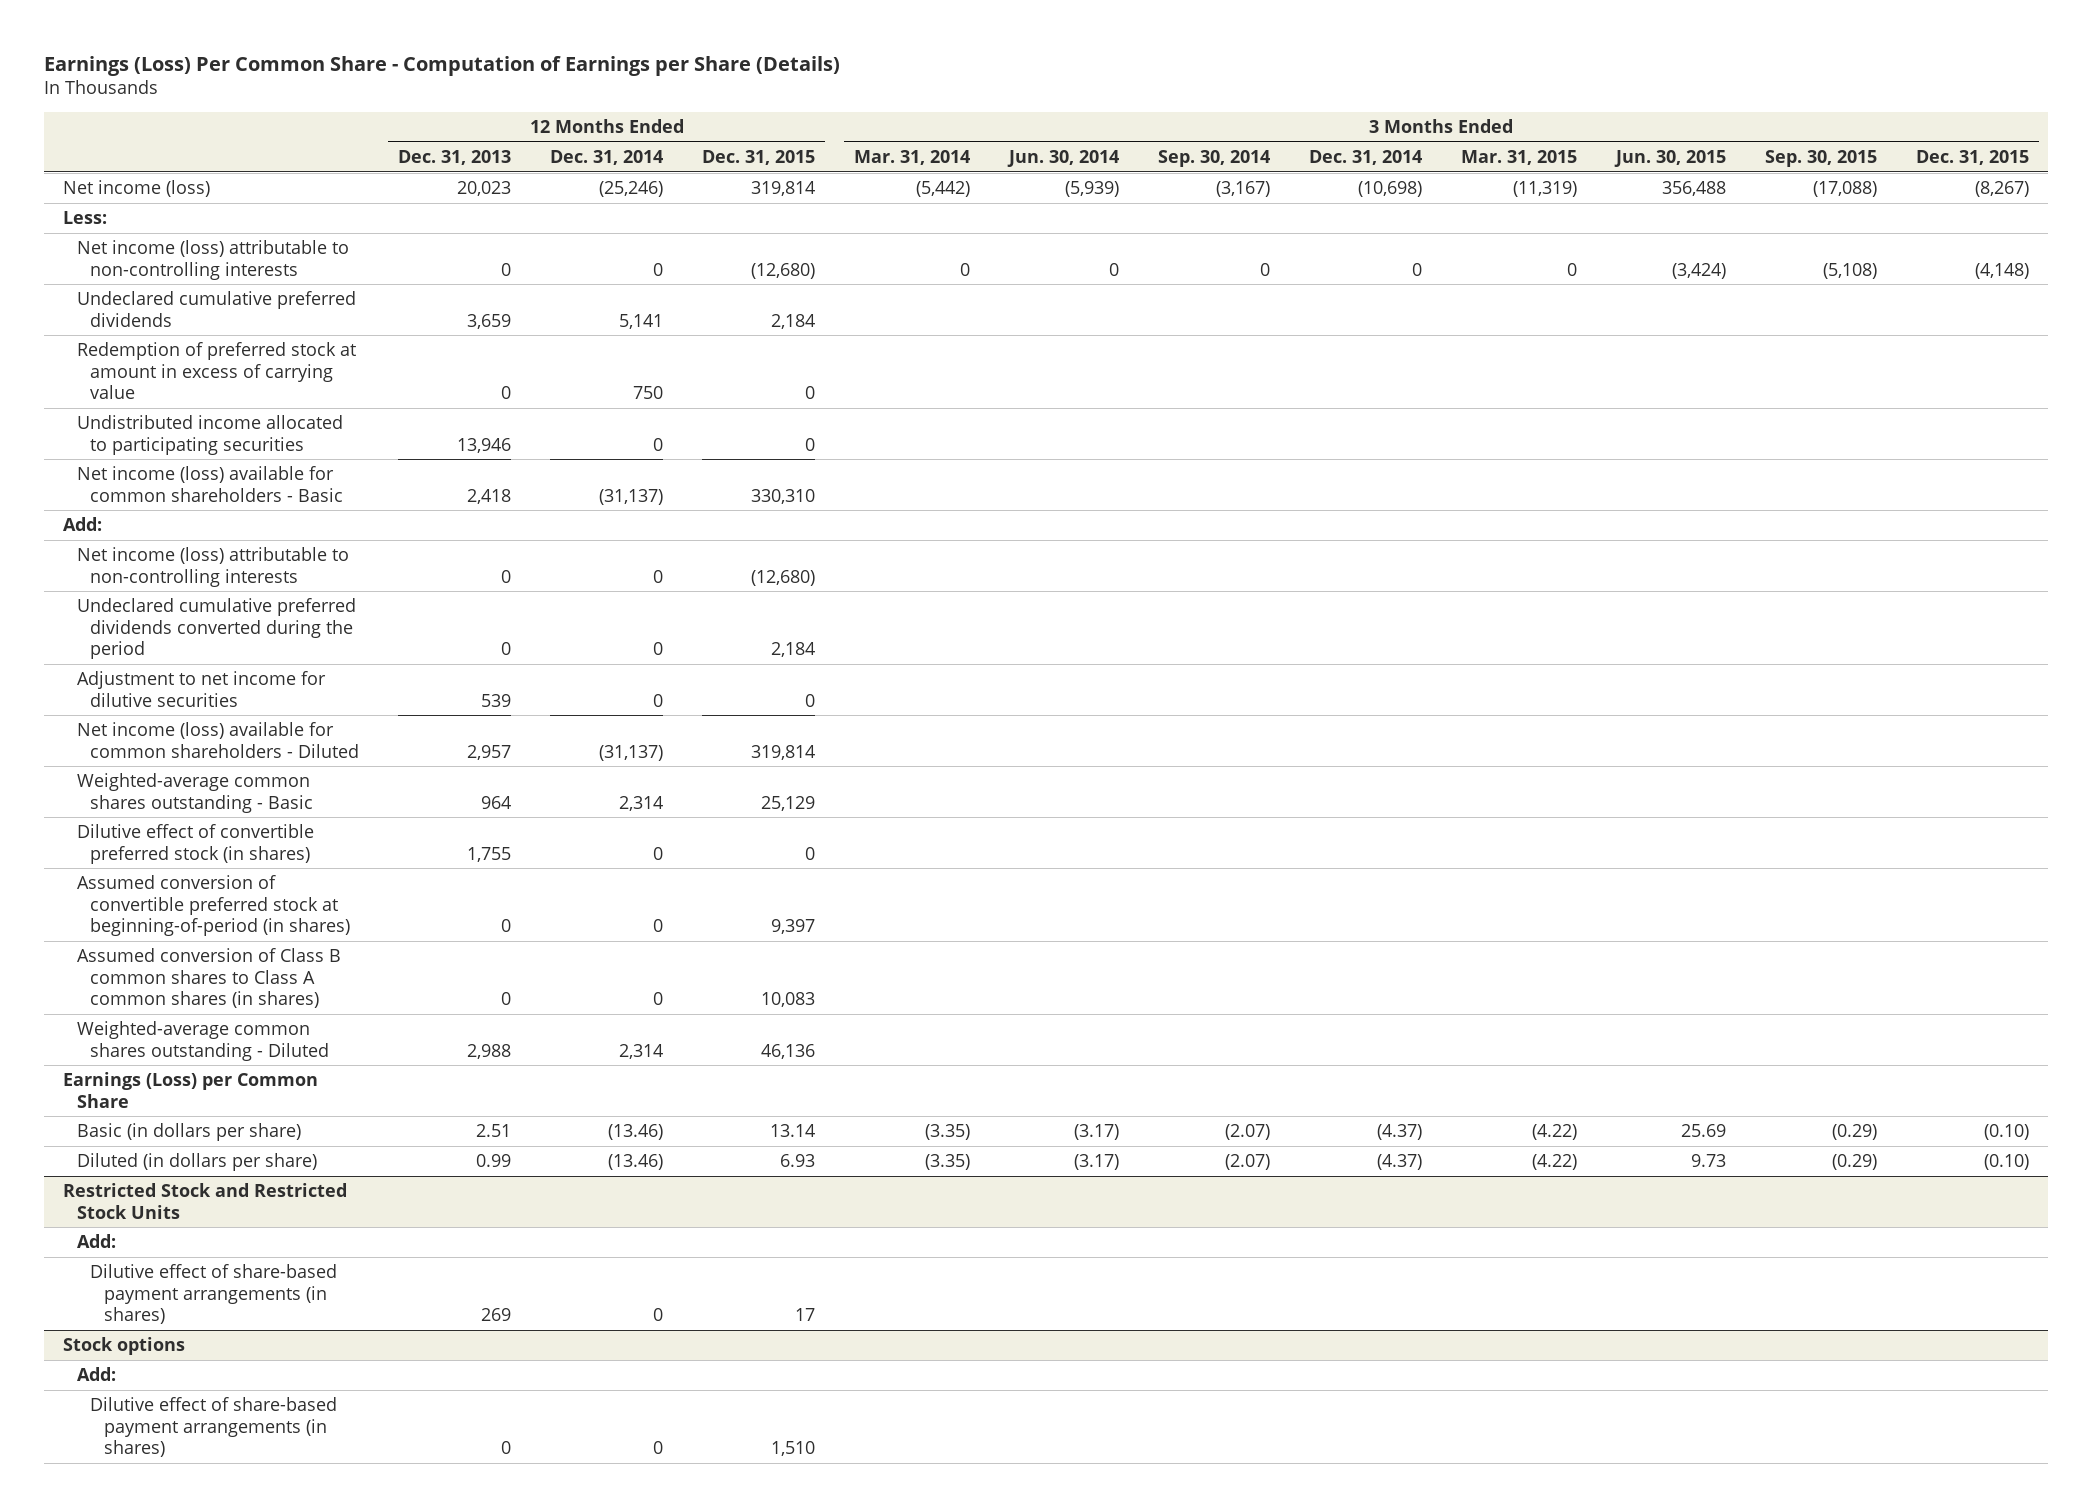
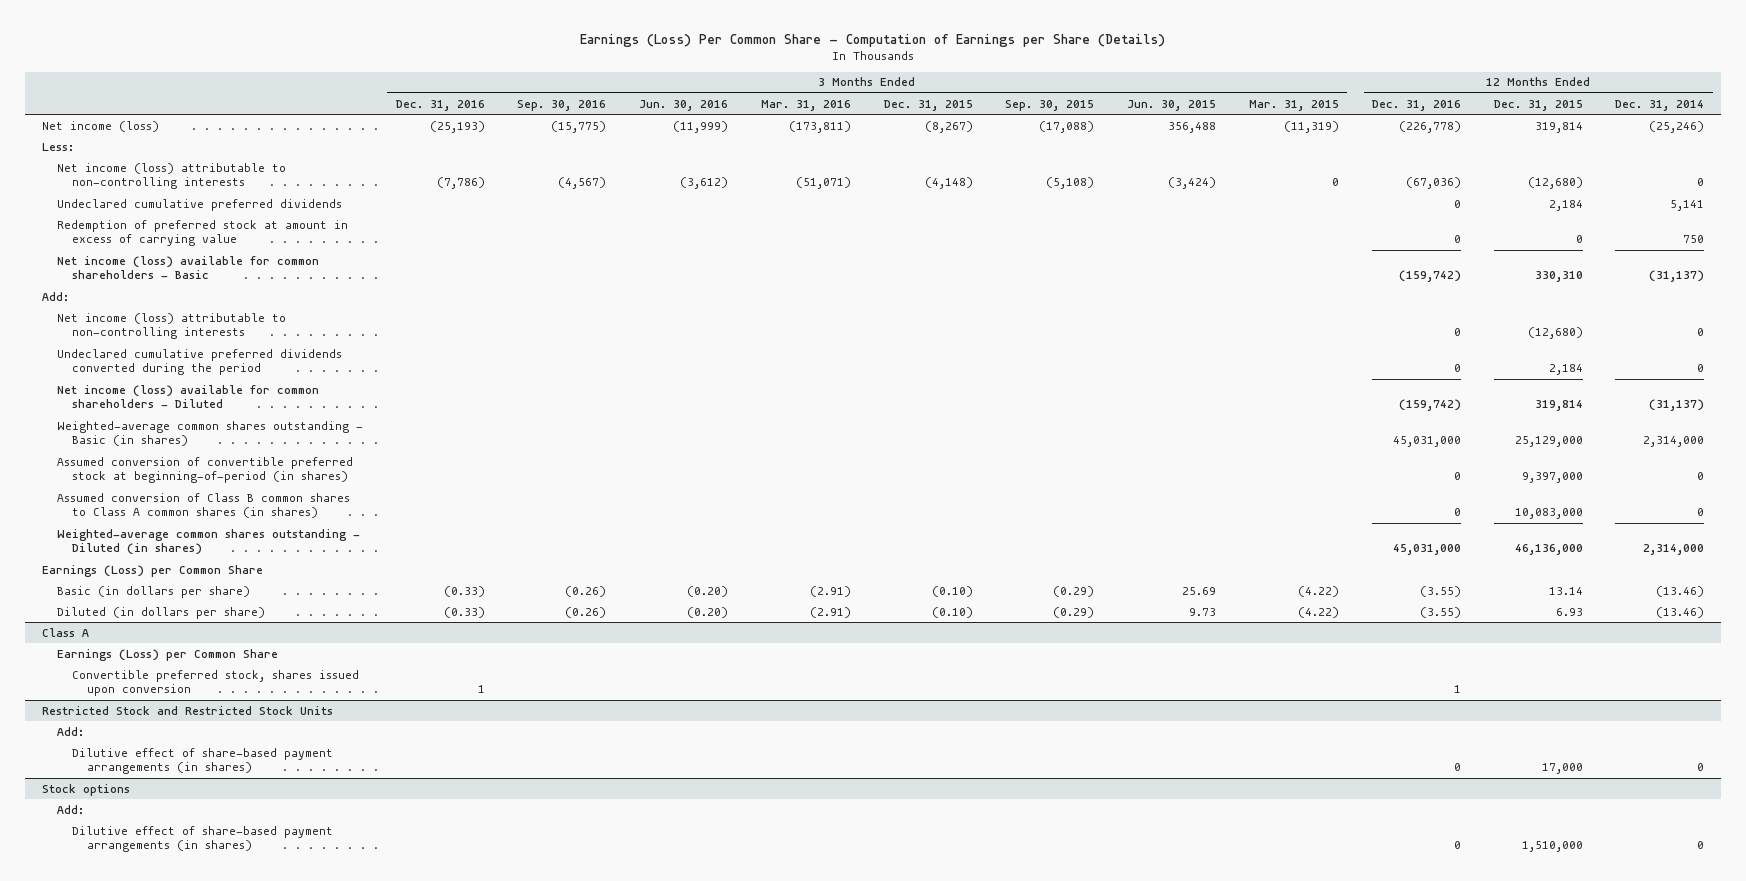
[398,150,512,166] Dec. 31, 2013 -> none
[854,150,971,166] Mar. 31, 2014 -> none
[1007,150,1120,168] Jun. 30, 2014 -> none
[1158,150,1271,168] Sep. 30, 2014 -> none
[1308,150,1422,166] Dec. 31, 2014 -> none
none -> [395,99,485,111] Dec. 31, 2016
none -> [517,99,607,111] Sep. 30, 2016
none -> [639,99,729,111] Jun. 30, 2016
none -> [760,99,851,111] Mar. 31, 2016
none -> [1371,99,1461,111] Dec. 31, 2016
[76,415,343,455] Undistributed income allocated to participating securities -> none
[76,671,326,707] Adjustment to net income for dilutive securities -> none
[76,824,314,864] Dilutive effect of convertible preferred stock (in shares) -> none
[76,773,314,813] Weighted-average common shares outstanding - Basic -> [56,420,363,446] Weighted-average common shares outstanding - Basic (in shares)
[619,795,664,811] 2,314 -> [1643,435,1705,447] 2,314,000
[761,795,816,811] 25,129 -> [1514,435,1583,447] 25,129,000
[771,918,816,934] 9,397 -> [1521,471,1583,483] 9,397,000
[761,991,816,1007] 10,083 -> [1514,507,1583,519] 10,083,000
[76,1021,330,1061] Weighted-average common shares outstanding - Diluted -> [56,528,360,555] Weighted-average common shares outstanding - Diluted (in shares)
[619,1043,664,1059] 2,314 -> [1643,543,1705,555] 2,314,000
[761,1043,816,1059] 46,136 -> [1514,543,1583,555] 46,136,000
none -> [41,627,89,637] Class A
none -> [56,648,278,661] Earnings (Loss) per Common Share
none -> [71,669,359,696] Convertible preferred stock, shares issued upon conversion
[795,1307,816,1321] 17 -> [1541,762,1583,774] 17,000
[771,1440,816,1456] 1,510 -> [1521,840,1583,852] 1,510,000

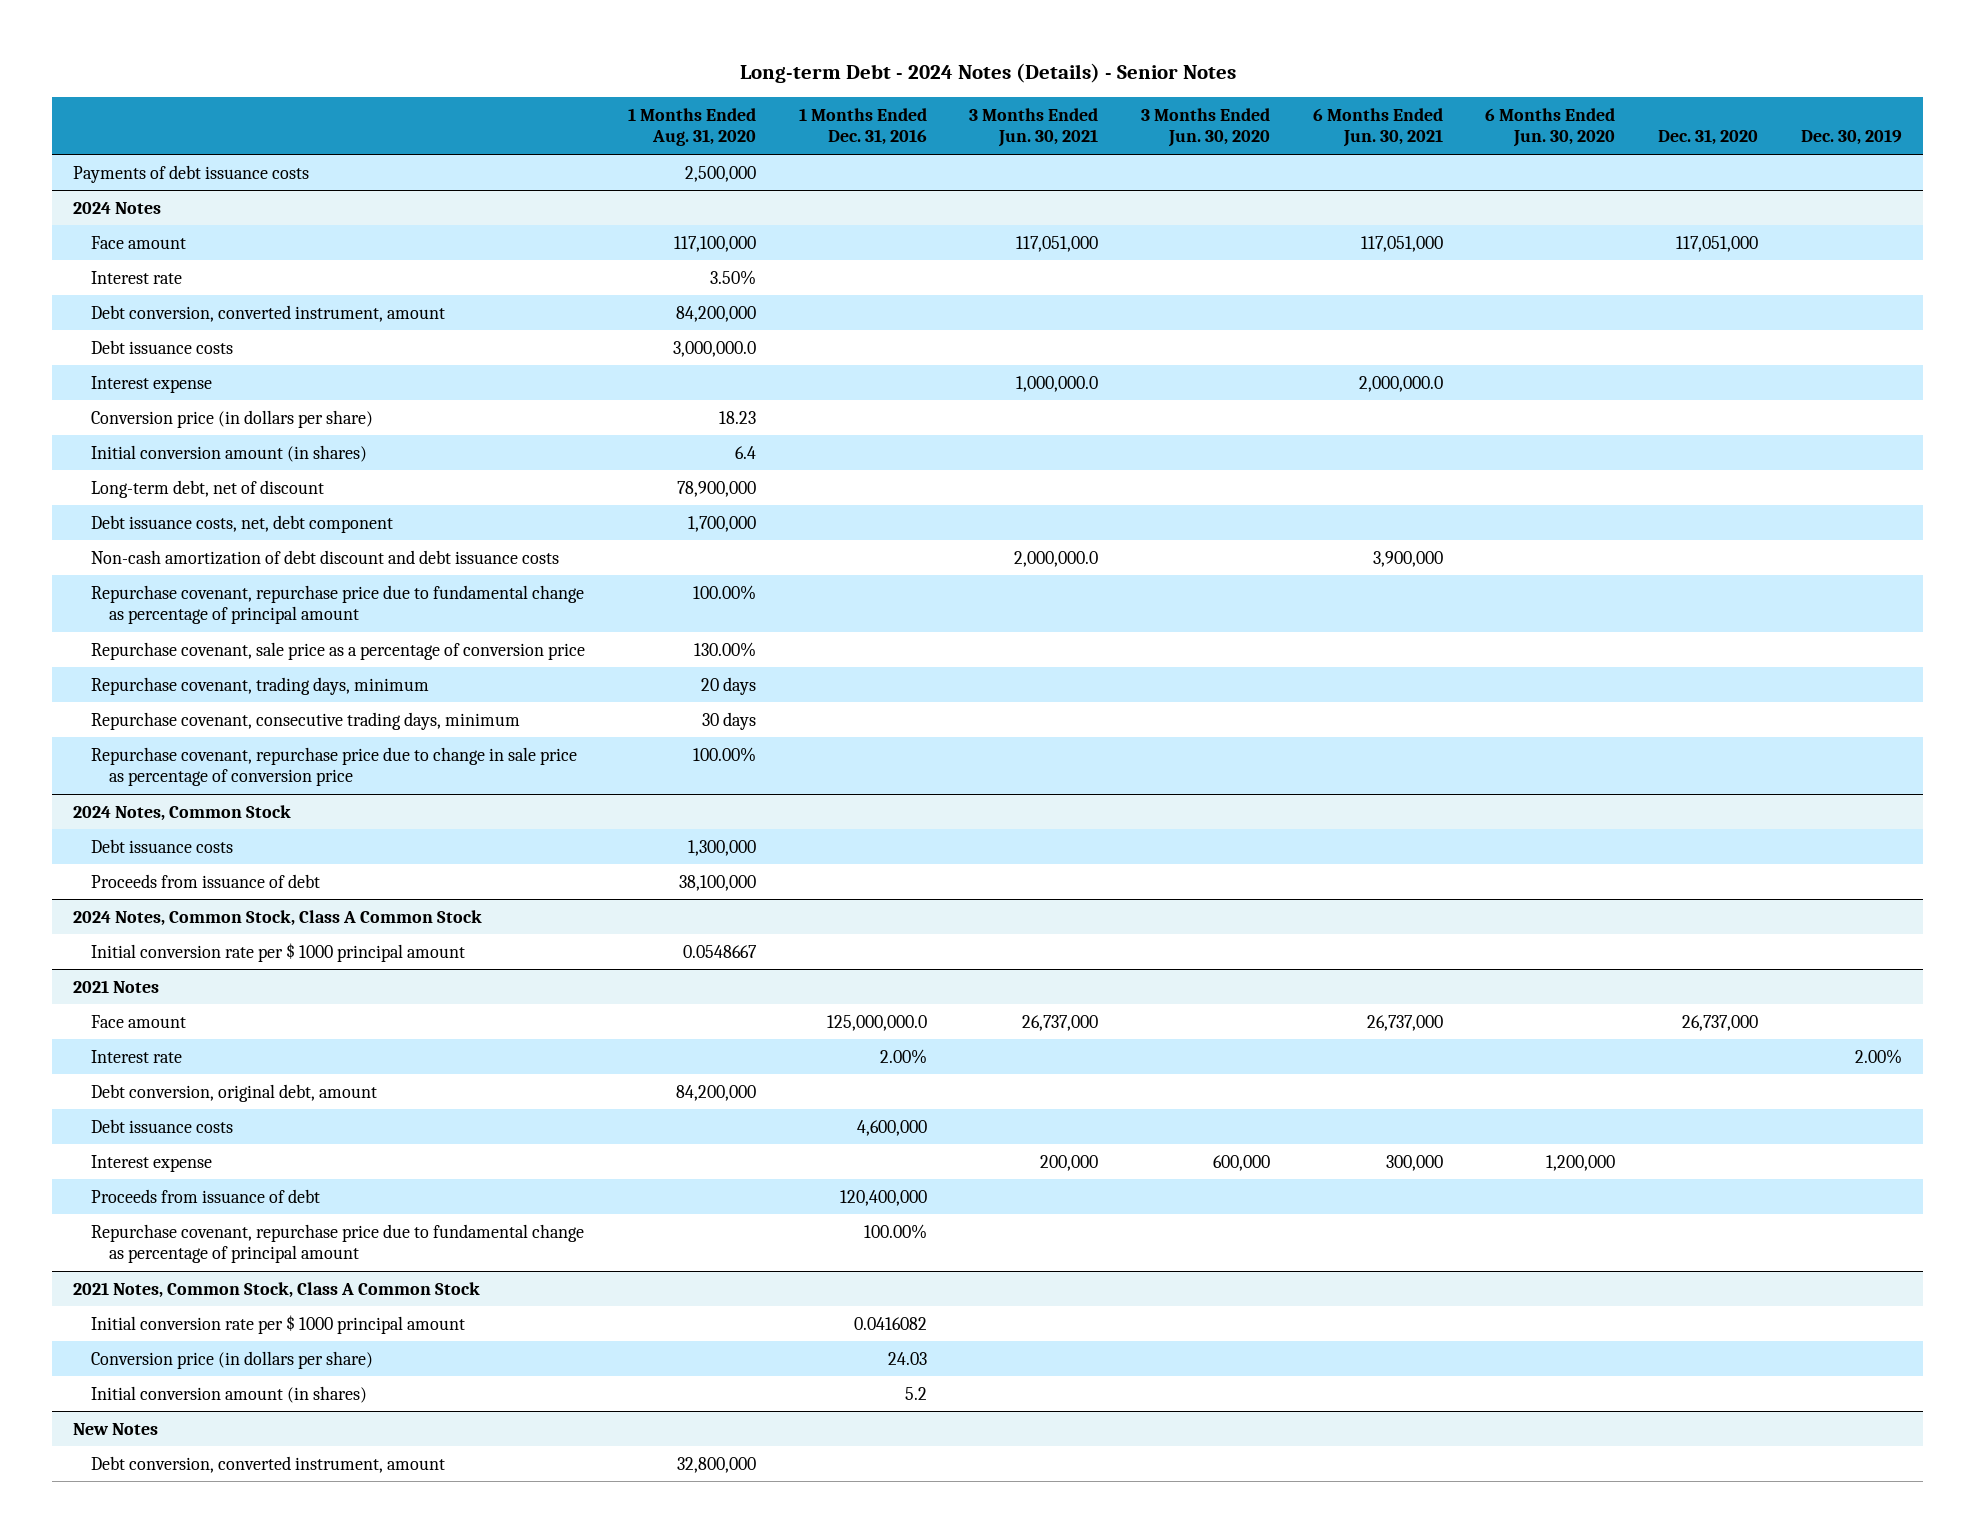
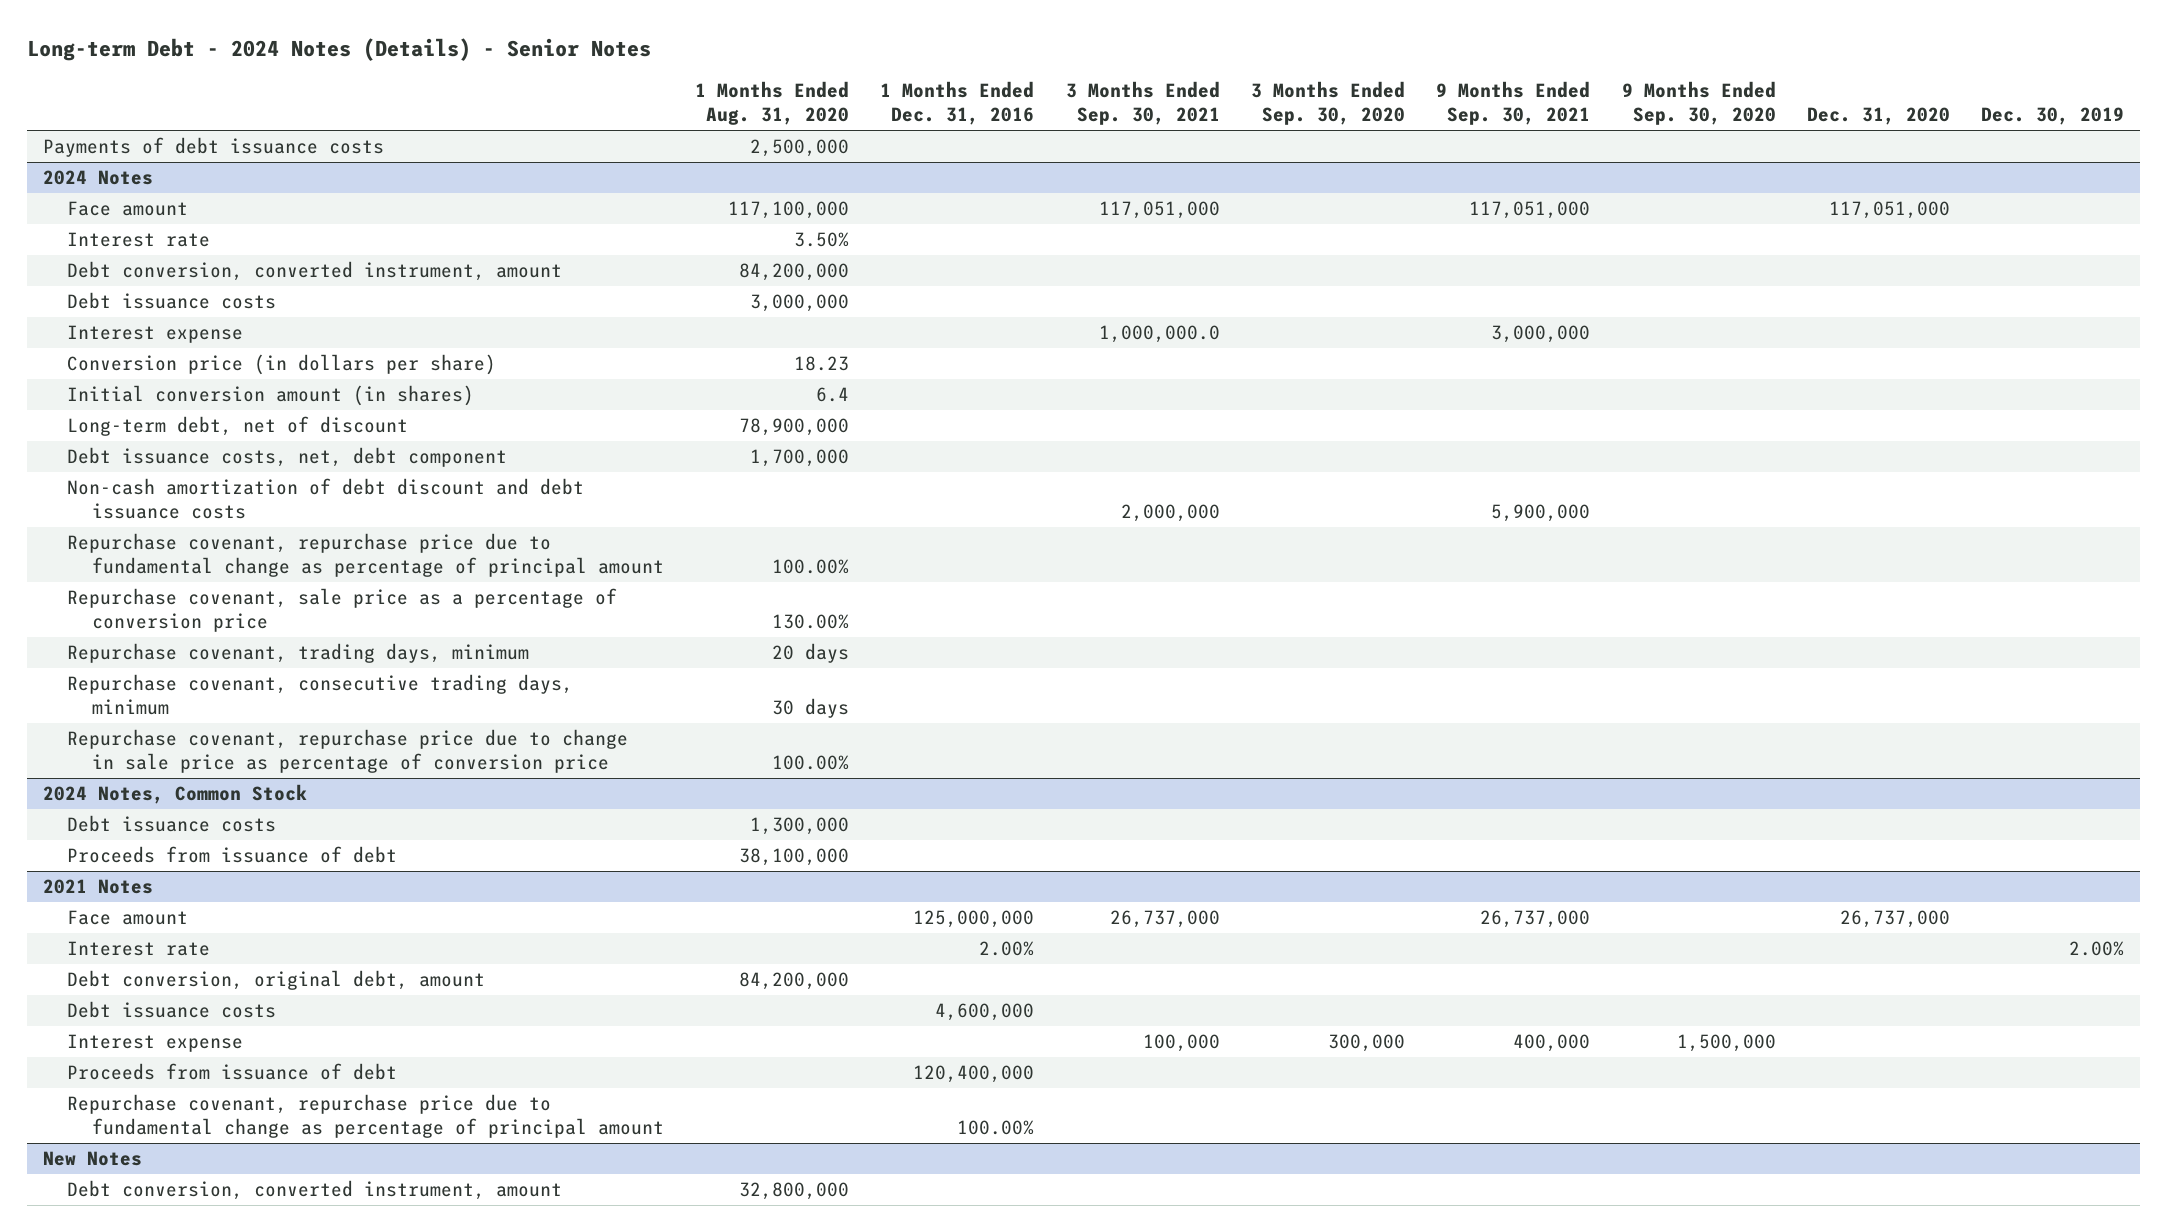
[969,107,1099,148] 3 Months Ended Jun. 30, 2021 -> none
[1140,107,1270,148] 3 Months Ended Jun. 30, 2020 -> none
[1312,107,1443,148] 6 Months Ended Jun. 30, 2021 -> none
[1485,107,1616,148] 6 Months Ended Jun. 30, 2020 -> none
none -> [1065,81,1220,126] 3 Months Ended Sep. 30, 2021
none -> [1251,81,1406,126] 3 Months Ended Sep. 30, 2020
none -> [1436,81,1591,126] 9 Months Ended Sep. 30, 2021
none -> [1621,81,1776,126] 9 Months Ended Sep. 30, 2020
[672,340,756,357] 3,000,000.0 -> [750,294,850,313] 3,000,000
[73,909,483,926] 2024 Notes, Common Stock, Class A Common Stock -> none
[91,942,466,962] Initial conversion rate per $ 1000 principal amount -> none
[826,1014,927,1031] 125,000,000.0 -> [913,910,1035,929] 125,000,000
[73,1281,481,1298] 2021 Notes, Common Stock, Class A Common Stock -> none
[91,1314,466,1334] Initial conversion rate per $ 1000 principal amount -> none
[91,1350,374,1369] Conversion price (in dollars per share) -> none
[91,1385,368,1403] Initial conversion amount (in shares) -> none

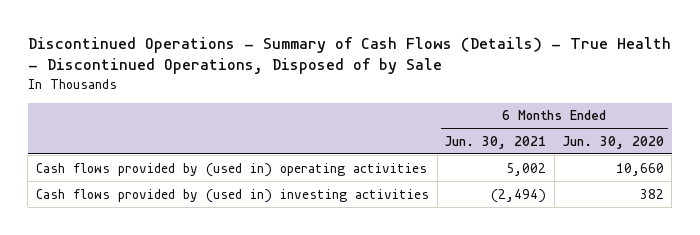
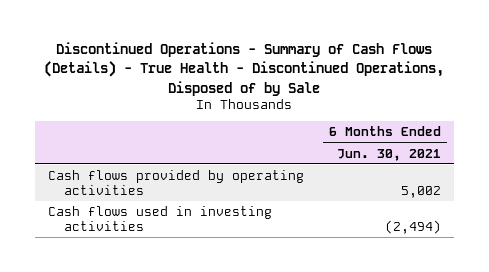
[562,135,664,149] Jun. 30, 2020 -> none
[35,162,427,177] Cash flows provided by (used in) operating activities -> [47,169,304,195] Cash flows provided by operating activities
[35,188,429,203] Cash flows provided by (used in) investing activities -> [47,205,272,231] Cash flows used in investing activities

